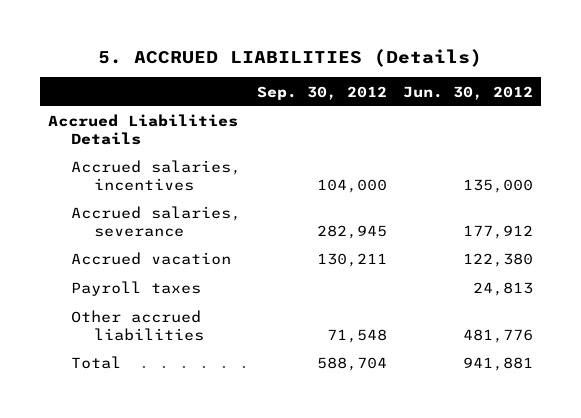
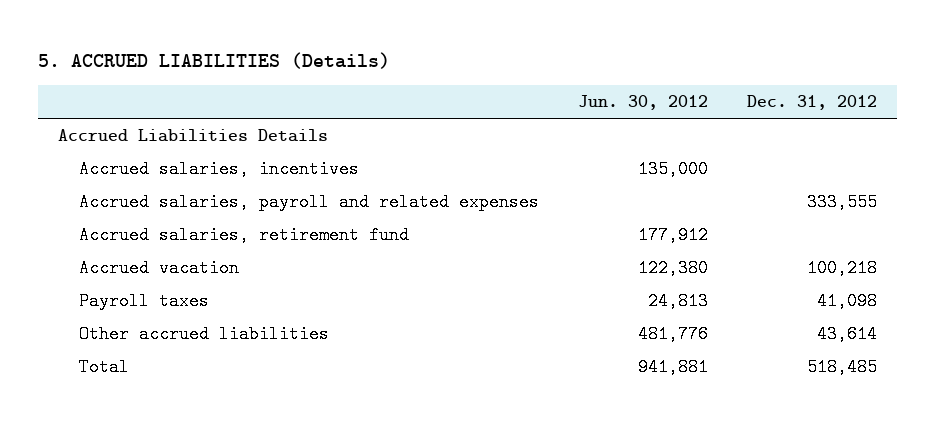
[256,85,387,100] Sep. 30, 2012 -> none
none -> [747,95,878,111] Dec. 31, 2012
none -> [79,193,540,212] Accrued salaries, payroll and related expenses
[70,206,241,238] Accrued salaries, severance -> [79,226,410,245] Accrued salaries, retirement fund

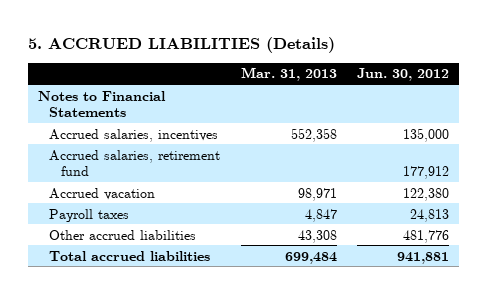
[747,95,878,111] Dec. 31, 2012 -> none
none -> [240,67,337,82] Mar. 31, 2013
[57,129,328,143] Accrued Liabilities Details -> none
none -> [37,90,166,118] Notes to Financial Statements
[79,193,540,212] Accrued salaries, payroll and related expenses -> none
[79,358,130,377] Total -> [49,250,211,261] Total accrued liabilities

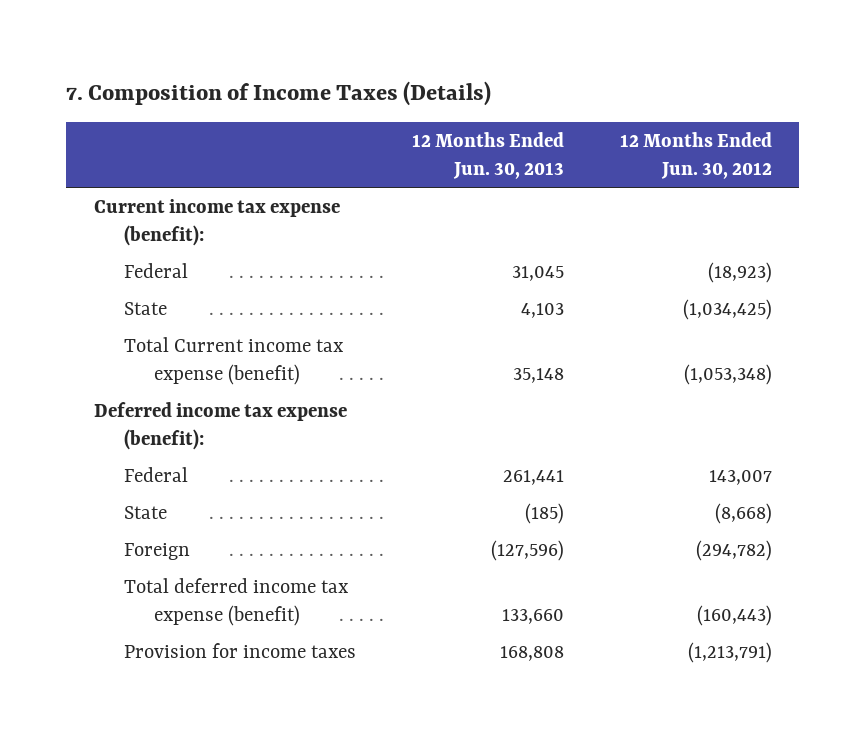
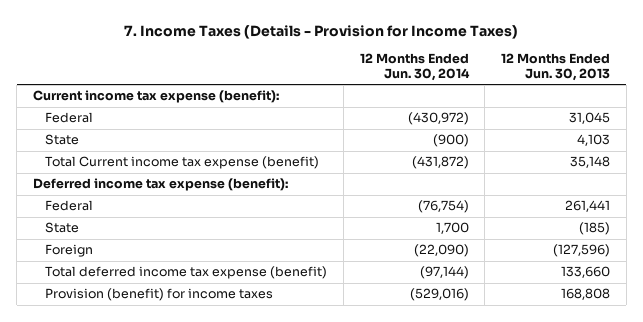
[65,80,491,106] 7. Composition of Income Taxes (Details) -> [124,24,519,39] 7. Income Taxes (Details - Provision for Income Taxes)
[619,131,772,180] 12 Months Ended Jun. 30, 2012 -> none
none -> [359,53,470,81] 12 Months Ended Jun. 30, 2014
[123,642,356,658] Provision for income taxes -> [45,288,274,302] Provision (benefit) for income taxes

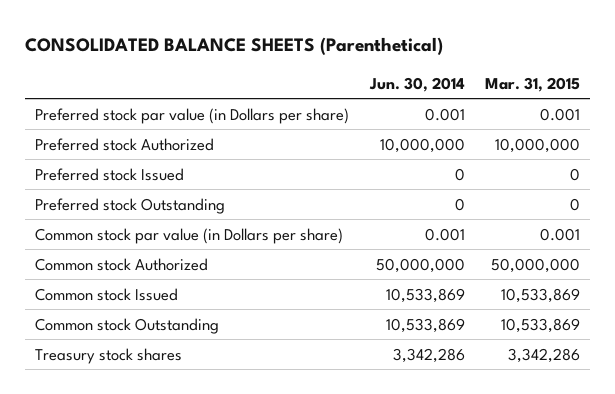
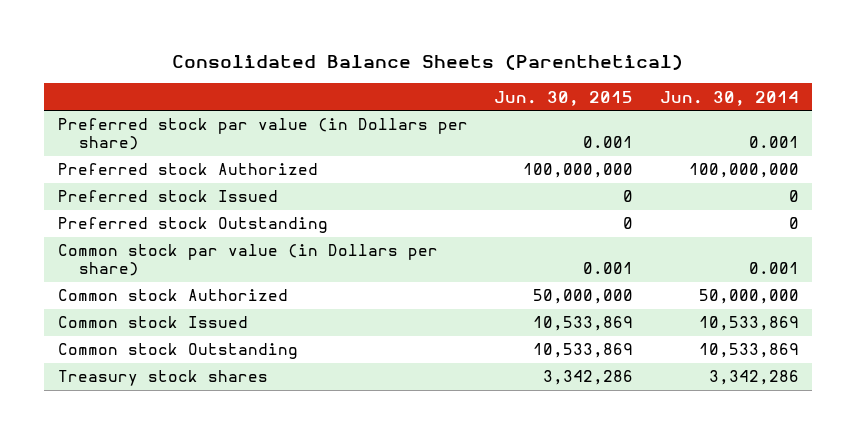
[25,37,444,56] CONSOLIDATED BALANCE SHEETS (Parenthetical) -> [172,54,684,71] Consolidated Balance Sheets (Parenthetical)
[484,76,580,92] Mar. 31, 2015 -> none
none -> [494,90,634,106] Jun. 30, 2015
[379,137,465,153] 10,000,000 -> [688,163,799,179] 100,000,000

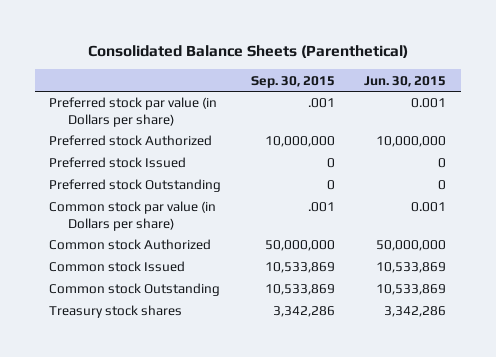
[659,90,799,106] Jun. 30, 2014 -> none
none -> [250,75,335,88] Sep. 30, 2015
[523,163,634,179] 100,000,000 -> [376,136,447,148] 10,000,000

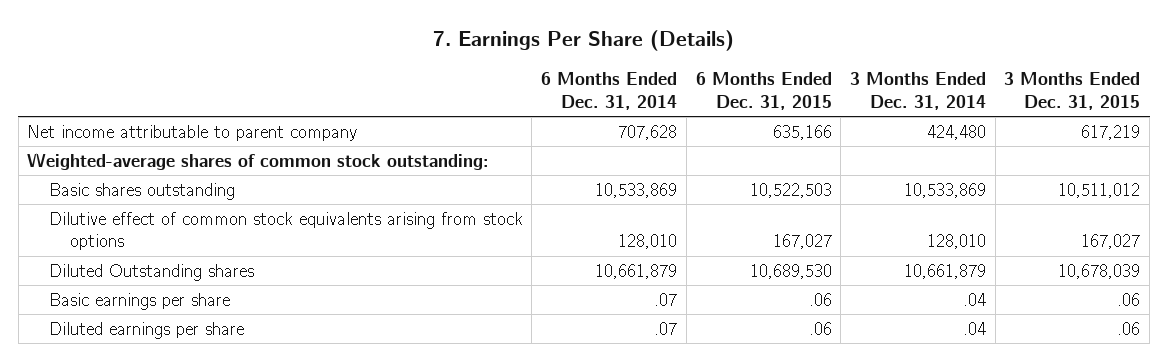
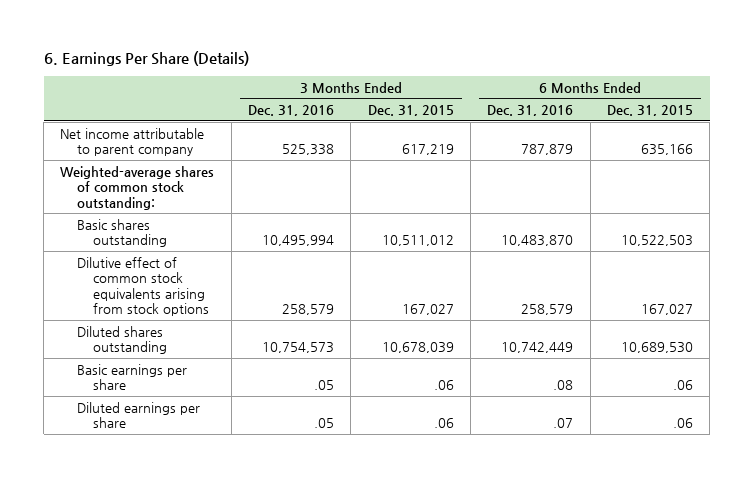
[432,30,734,52] 7. Earnings Per Share (Details) -> [43,51,249,67] 6. Earnings Per Share (Details)
[541,71,678,110] 6 Months Ended Dec. 31, 2014 -> none
[849,71,986,110] 3 Months Ended Dec. 31, 2014 -> none
none -> [248,105,335,117] Dec. 31, 2016
none -> [487,105,574,117] Dec. 31, 2016
[48,263,254,281] Diluted Outstanding shares -> [76,325,167,355] Diluted shares outstanding

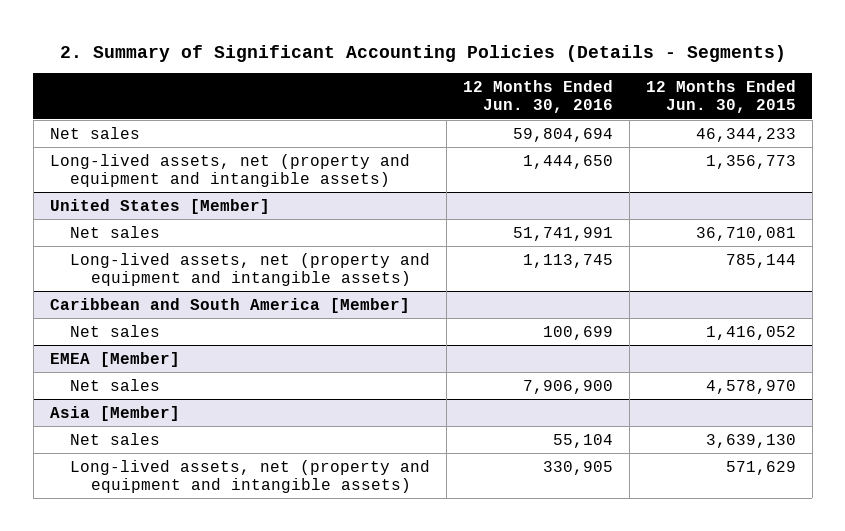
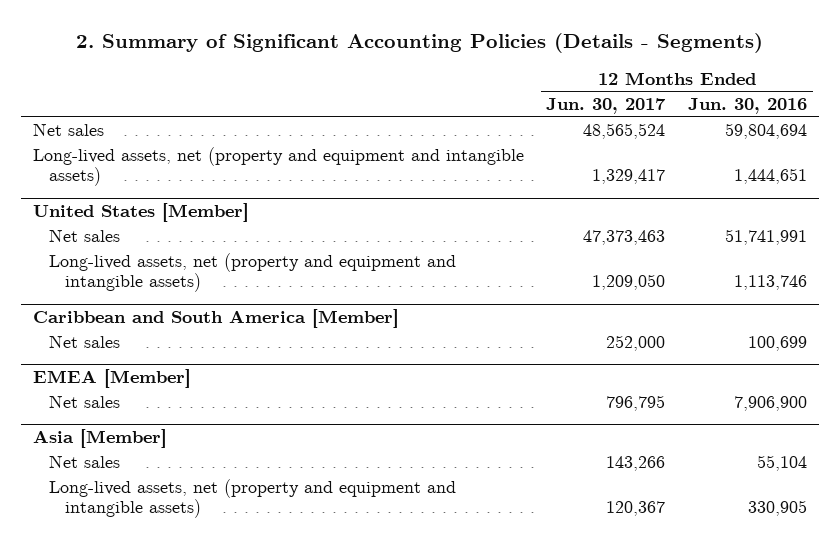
[645,80,796,114] 12 Months Ended Jun. 30, 2015 -> none
none -> [546,97,667,114] Jun. 30, 2017
[523,154,614,169] 1,444,650 -> [734,168,808,185] 1,444,651
[523,253,614,268] 1,113,745 -> [734,275,808,291] 1,113,746

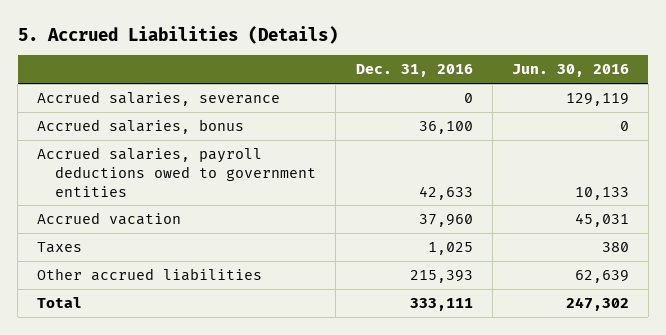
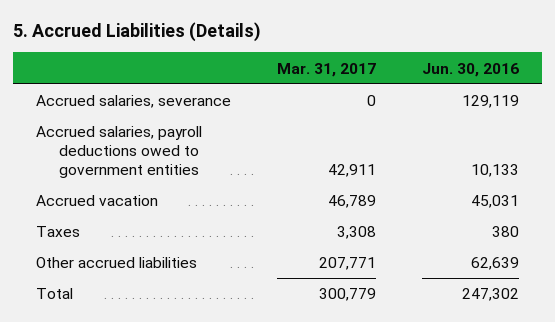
[355,64,473,78] Dec. 31, 2016 -> none
none -> [276,62,376,77] Mar. 31, 2017
[37,119,245,135] Accrued salaries, bonus -> none

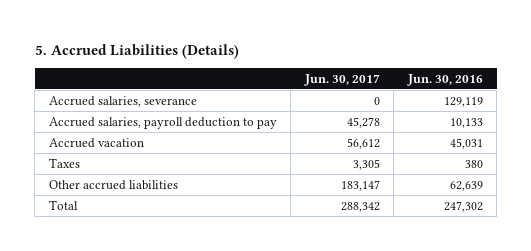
[276,62,376,77] Mar. 31, 2017 -> none
none -> [303,73,380,86] Jun. 30, 2017
[35,126,202,179] Accrued salaries, payroll deductions owed to government entities -> [48,116,277,129] Accrued salaries, payroll deduction to pay

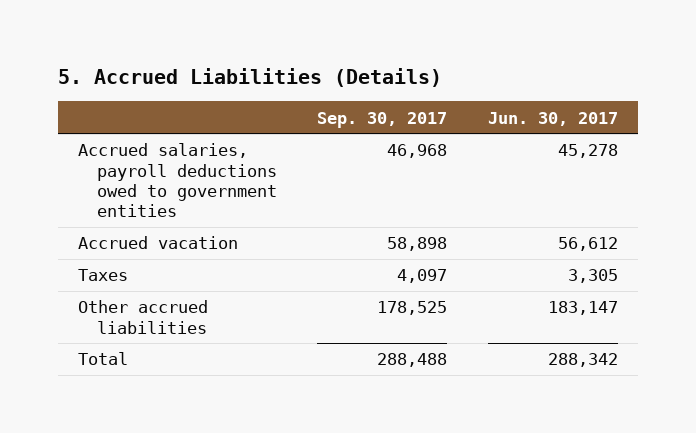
[406,73,483,86] Jun. 30, 2016 -> none
none -> [317,111,448,128] Sep. 30, 2017
[48,95,197,107] Accrued salaries, severance -> none
[48,116,277,129] Accrued salaries, payroll deduction to pay -> [78,143,277,218] Accrued salaries, payroll deductions owed to government entities

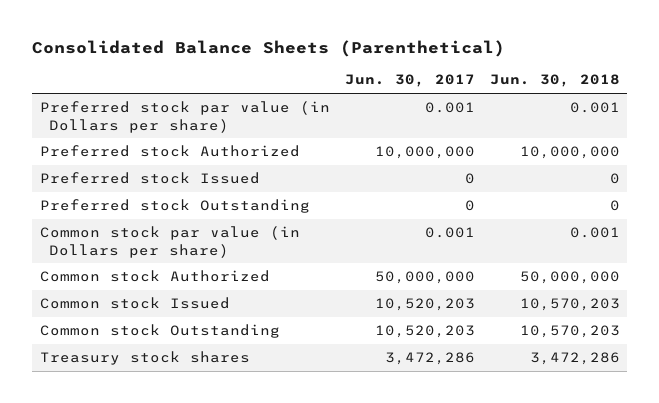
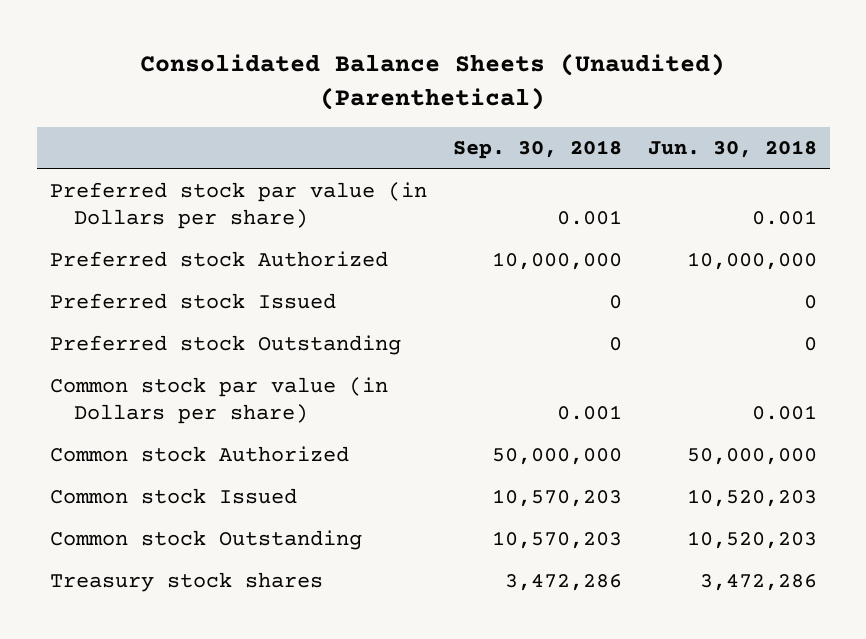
[32,39,506,57] Consolidated Balance Sheets (Parenthetical) -> [140,52,726,110] Consolidated Balance Sheets (Unaudited) (Parenthetical)
[344,74,475,88] Jun. 30, 2017 -> none
none -> [452,140,622,160] Sep. 30, 2018
[519,298,620,312] 10,570,203 -> [686,489,817,508] 10,520,203
[519,325,620,339] 10,570,203 -> [686,531,817,550] 10,520,203

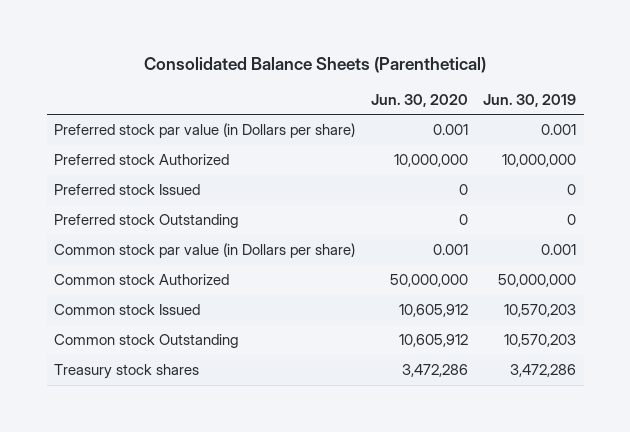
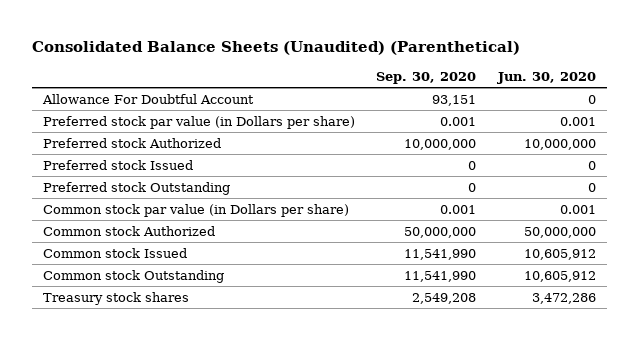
[144,56,487,73] Consolidated Balance Sheets (Parenthetical) -> [31,40,520,55] Consolidated Balance Sheets (Unaudited) (Parenthetical)
[482,94,576,108] Jun. 30, 2019 -> none
none -> [376,72,477,85] Sep. 30, 2020
none -> [41,93,254,104] Allowance For Doubtful Account

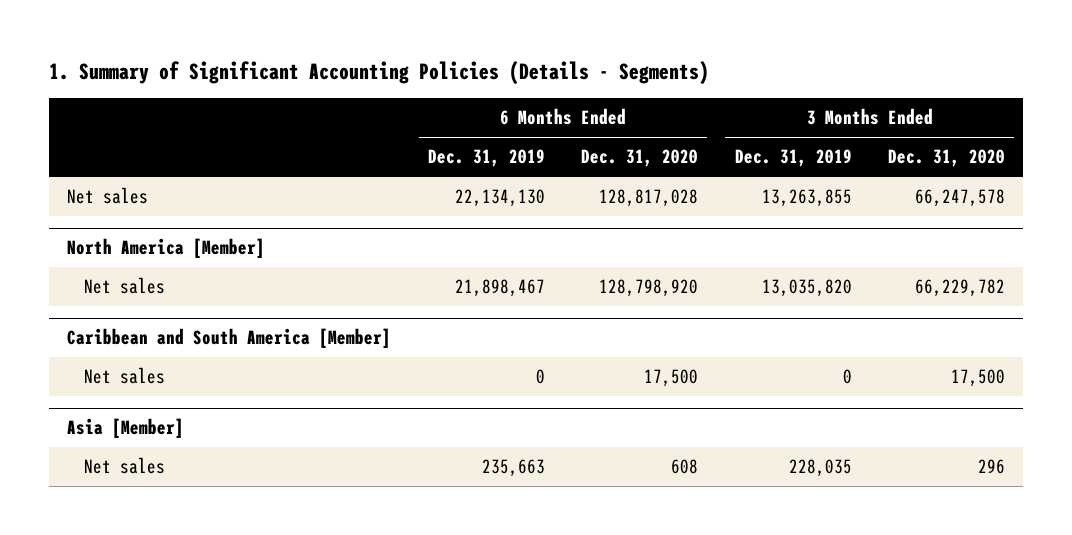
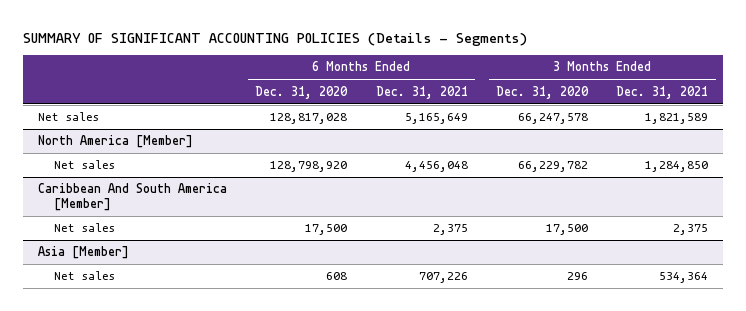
[49,60,710,85] 1. Summary of Significant Accounting Policies (Details - Segments) -> [23,32,528,46] SUMMARY OF SIGNIFICANT ACCOUNTING POLICIES (Details - Segments)
[427,149,545,168] Dec. 31, 2019 -> none
[734,149,852,168] Dec. 31, 2019 -> none
none -> [375,85,468,99] Dec. 31, 2021
none -> [616,85,709,99] Dec. 31, 2021
[67,328,392,349] Caribbean and South America [Member] -> [37,183,227,212] Caribbean And South America [Member]

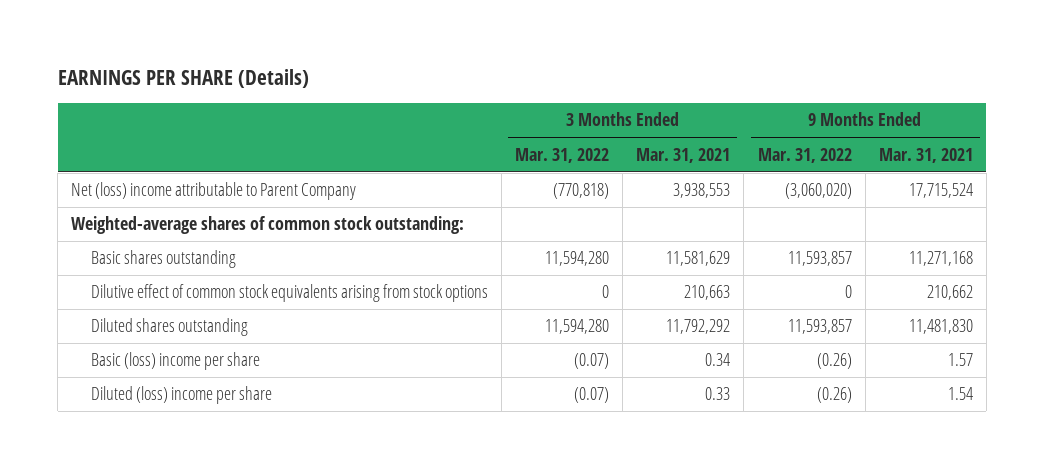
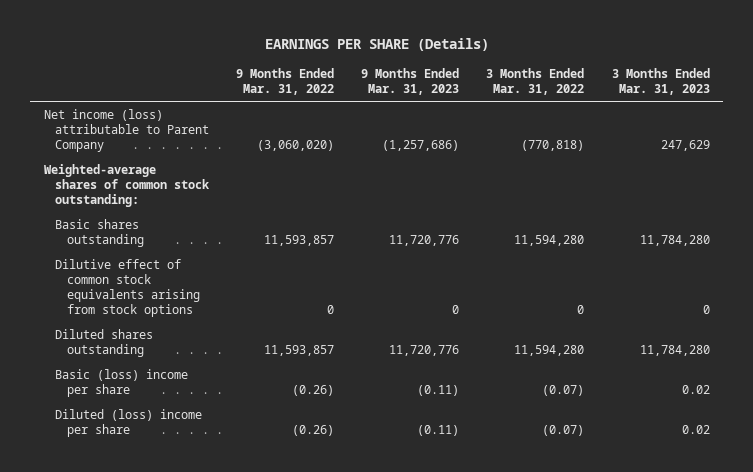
[636,147,731,163] Mar. 31, 2021 -> none
[878,147,973,163] Mar. 31, 2021 -> none
none -> [361,68,460,96] 9 Months Ended Mar. 31, 2023
none -> [611,68,710,96] 3 Months Ended Mar. 31, 2023
[71,182,357,201] Net (loss) income attributable to Parent Company -> [43,108,210,152] Net income (loss) attributable to Parent Company

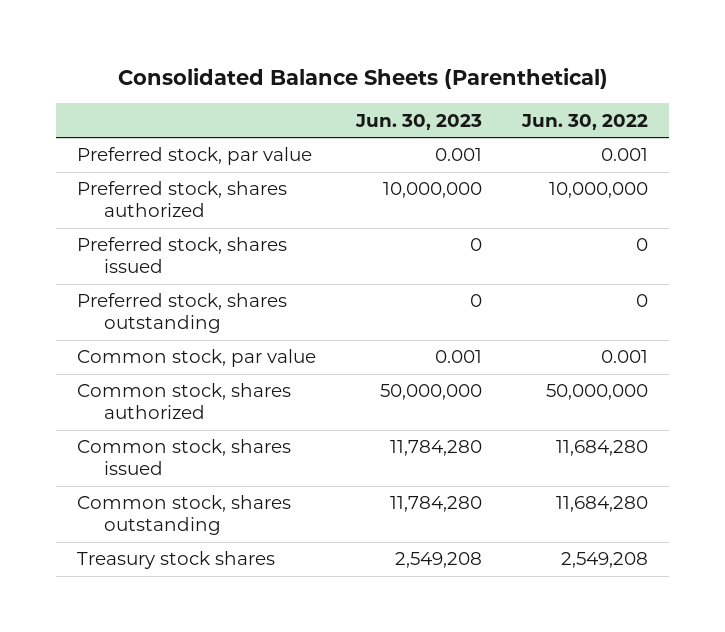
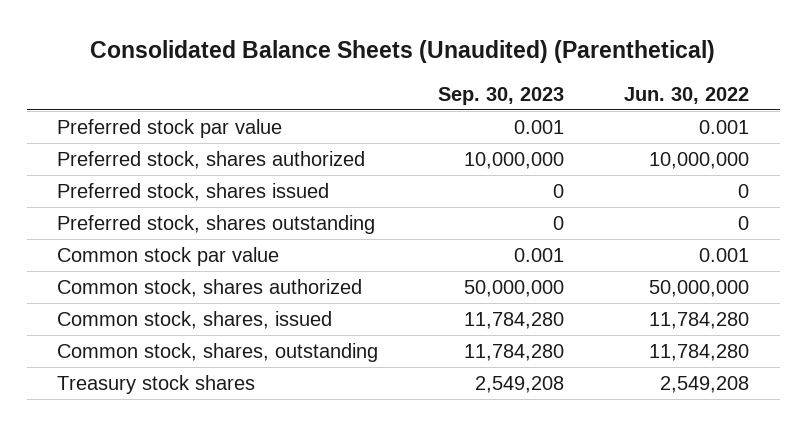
[117,68,608,90] Consolidated Balance Sheets (Parenthetical) -> [90,40,716,64] Consolidated Balance Sheets (Unaudited) (Parenthetical)
[355,113,483,130] Jun. 30, 2023 -> none
none -> [438,87,565,106] Sep. 30, 2023
[76,147,312,166] Preferred stock, par value -> [56,118,282,138] Preferred stock par value
[76,349,316,368] Common stock, par value -> [56,246,279,266] Common stock par value
[76,439,291,476] Common stock, shares issued -> [56,310,332,329] Common stock, shares, issued
[556,440,649,457] 11,684,280 -> [649,311,750,329] 11,784,280
[76,495,291,536] Common stock, shares outstanding -> [56,342,378,362] Common stock, shares, outstanding
[556,496,649,513] 11,684,280 -> [649,343,750,361] 11,784,280

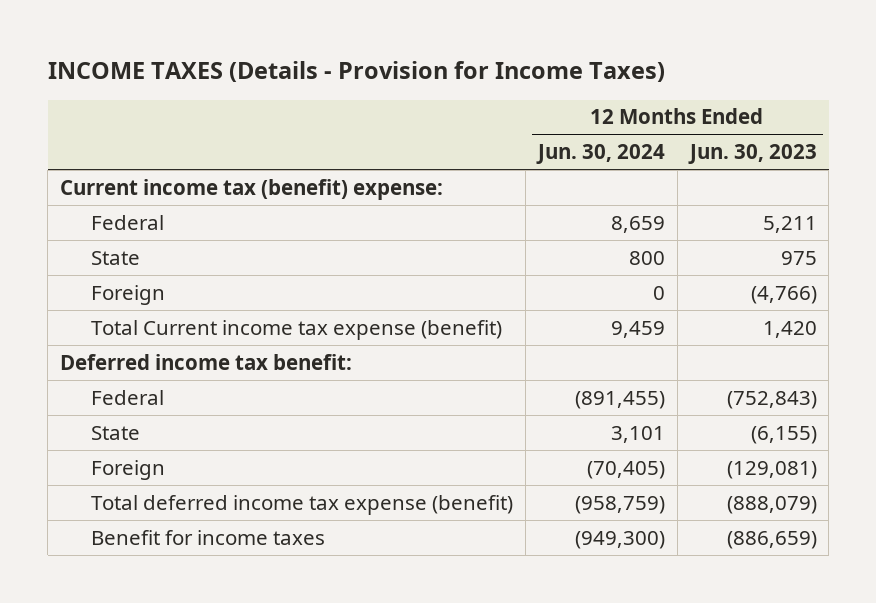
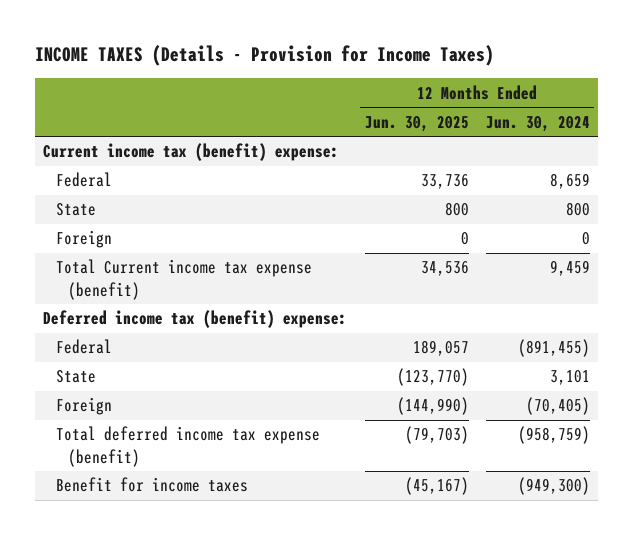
[687,144,817,165] Jun. 30, 2023 -> none
none -> [364,115,469,132] Jun. 30, 2025
[59,353,352,370] Deferred income tax benefit: -> [43,310,348,329] Deferred income tax (benefit) expense:

